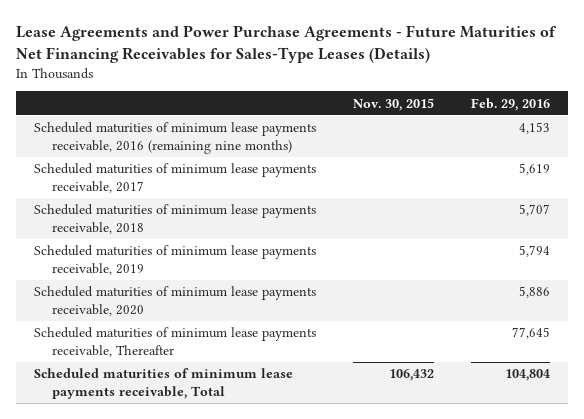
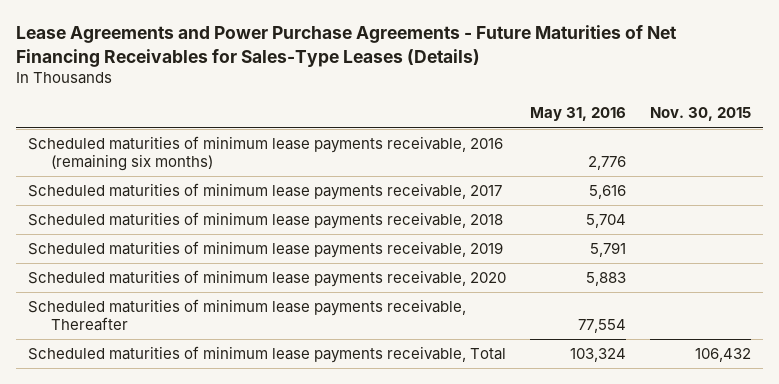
[470,97,550,111] Feb. 29, 2016 -> none
none -> [530,107,627,122] May 31, 2016
[34,122,317,154] Scheduled maturities of minimum lease payments receivable, 2016 (remaining nine months) -> [28,136,504,172] Scheduled maturities of minimum lease payments receivable, 2016 (remaining six months)

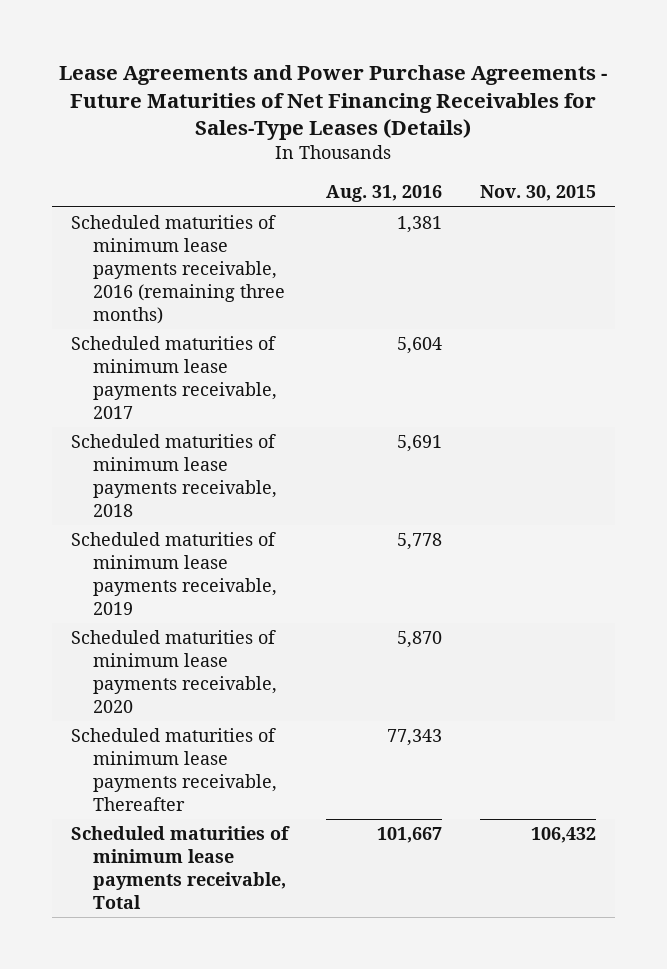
[530,107,627,122] May 31, 2016 -> none
none -> [325,185,442,203] Aug. 31, 2016
[28,136,504,172] Scheduled maturities of minimum lease payments receivable, 2016 (remaining six months) -> [70,215,286,325] Scheduled maturities of minimum lease payments receivable, 2016 (remaining three months)

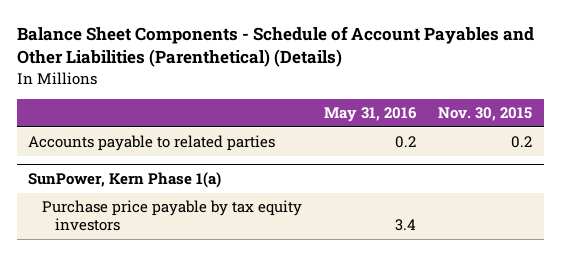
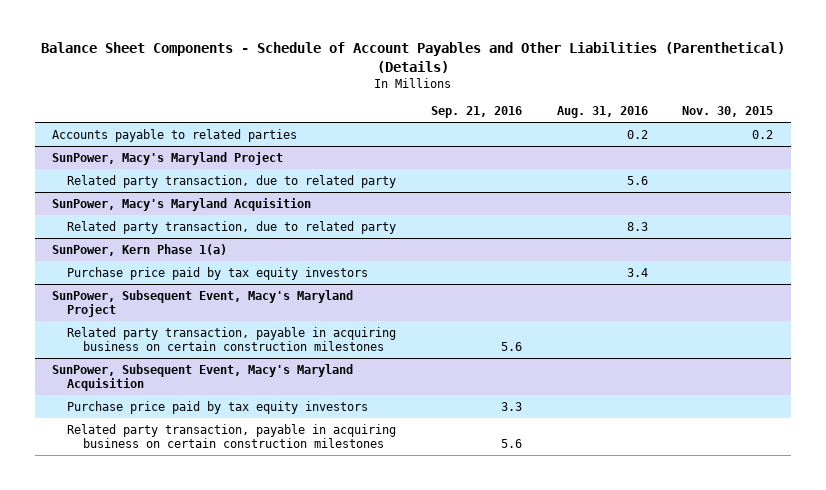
[324,106,418,122] May 31, 2016 -> none
none -> [431,106,523,119] Sep. 21, 2016
none -> [556,106,648,119] Aug. 31, 2016
none -> [52,151,284,165] SunPower, Macy's Maryland Project
none -> [67,174,397,188] Related party transaction, due to related party
none -> [52,197,312,211] SunPower, Macy's Maryland Acquisition
none -> [67,220,397,234] Related party transaction, due to related party
[41,200,302,232] Purchase price payable by tax equity investors -> [67,266,369,280] Purchase price paid by tax equity investors
none -> [52,289,354,318] SunPower, Subsequent Event, Macy's Maryland Project
none -> [67,326,397,352] Related party transaction, payable in acquiring business on certain construction milestones
none -> [52,363,354,392] SunPower, Subsequent Event, Macy's Maryland Acquisition
none -> [67,400,369,414] Purchase price paid by tax equity investors
none -> [67,423,397,449] Related party transaction, payable in acquiring business on certain construction milestones

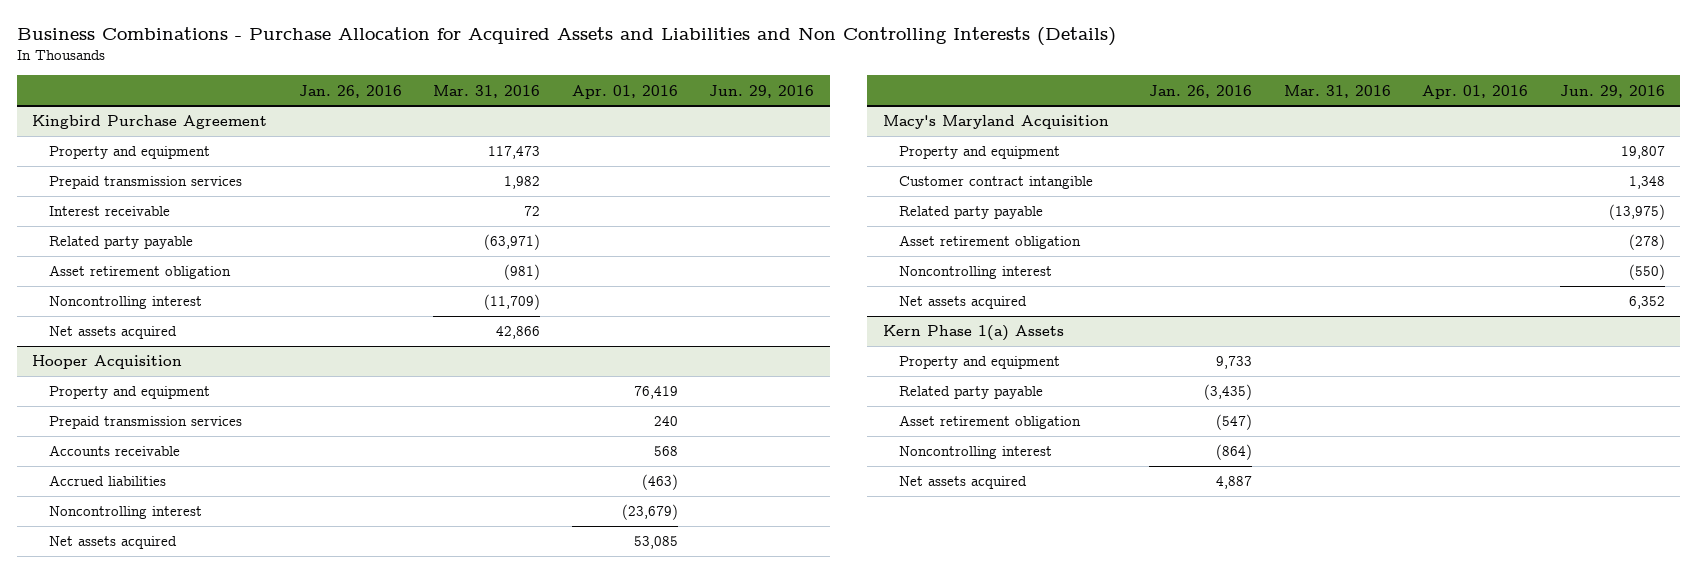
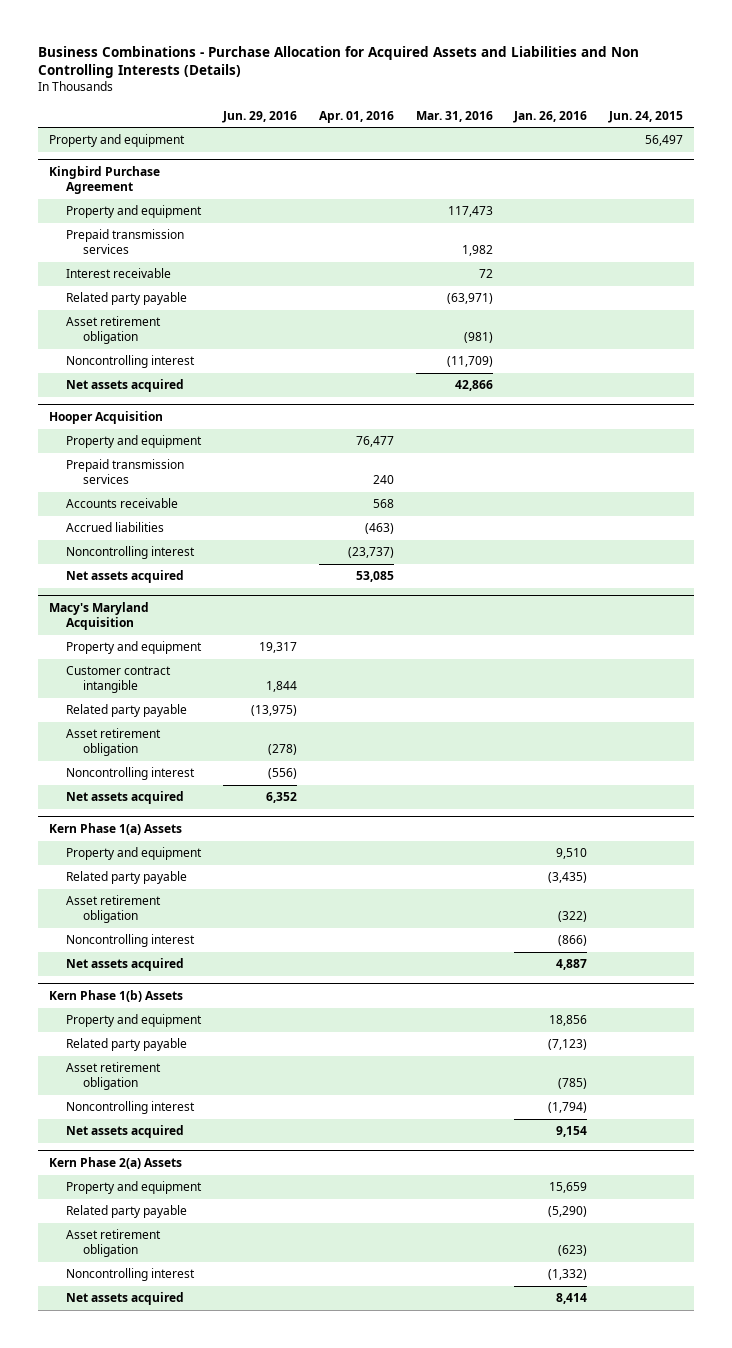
none -> [608,110,684,123] Jun. 24, 2015
none -> [49,134,186,148] Property and equipment
[633,386,678,400] 76,419 -> [355,436,394,448] 76,477
[621,504,678,521] (23,679) -> [347,547,394,559] (23,737)
[1620,146,1665,160] 19,807 -> [259,642,298,654] 19,317
[1628,176,1665,190] 1,348 -> [266,681,298,693] 1,844
[1628,264,1665,281] (550) -> [268,768,298,780] (556)
[1216,356,1253,370] 9,733 -> [556,848,588,860] 9,510
[1216,414,1253,431] (547) -> [558,911,588,923] (322)
[1216,444,1253,461] (864) -> [558,935,588,947] (866)
none -> [49,989,184,1002] Kern Phase 1(b) Assets
none -> [66,1014,203,1028] Property and equipment
none -> [66,1038,188,1052] Related party payable
none -> [66,1062,162,1091] Asset retirement obligation
none -> [66,1101,196,1115] Noncontrolling interest
none -> [66,1125,185,1139] Net assets acquired
none -> [49,1156,183,1169] Kern Phase 2(a) Assets
none -> [66,1181,203,1195] Property and equipment
none -> [66,1205,188,1219] Related party payable
none -> [66,1229,162,1258] Asset retirement obligation
none -> [66,1268,196,1282] Noncontrolling interest
none -> [66,1292,185,1306] Net assets acquired

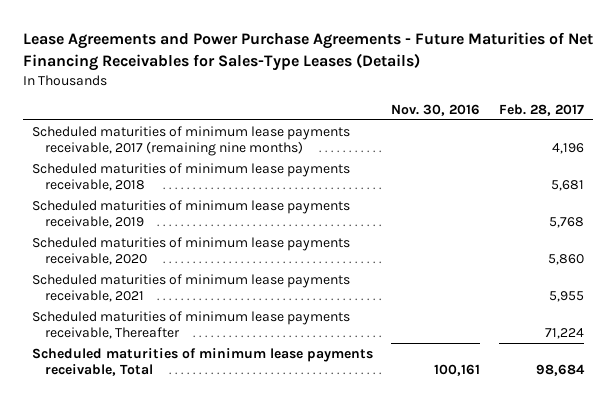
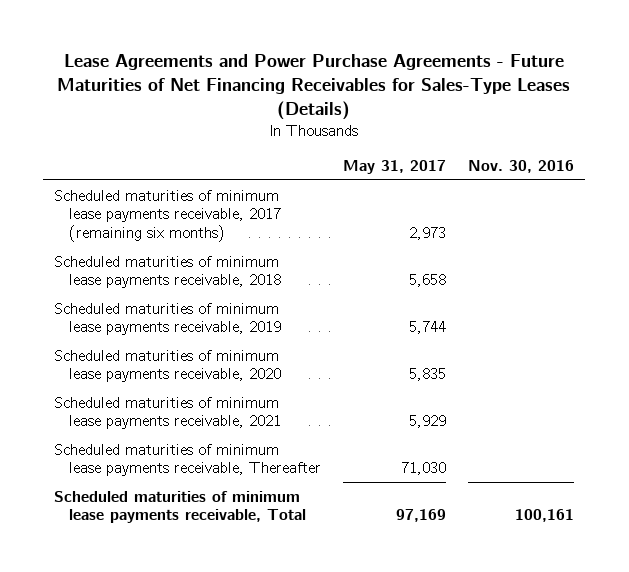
[499,103,585,116] Feb. 28, 2017 -> none
none -> [343,159,447,174] May 31, 2017
[31,125,350,157] Scheduled maturities of minimum lease payments receivable, 2017 (remaining nine months) -> [54,189,281,242] Scheduled maturities of minimum lease payments receivable, 2017 (remaining six months)

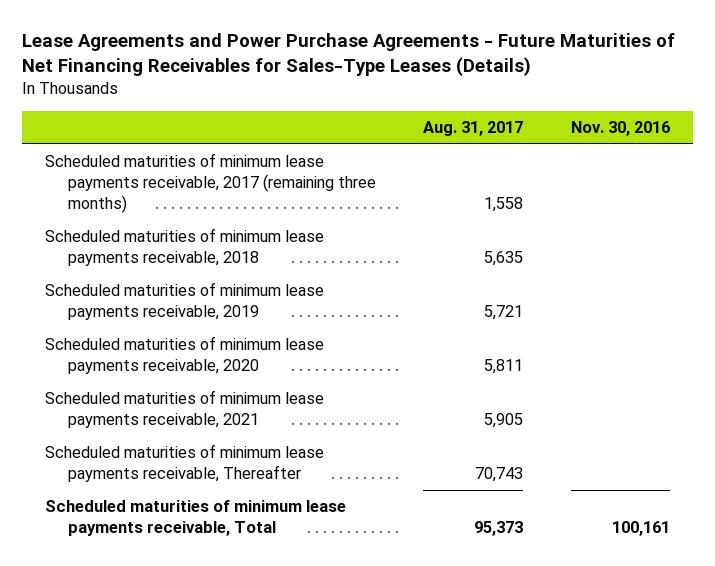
[343,159,447,174] May 31, 2017 -> none
none -> [423,120,524,136] Aug. 31, 2017
[54,189,281,242] Scheduled maturities of minimum lease payments receivable, 2017 (remaining six months) -> [45,153,376,214] Scheduled maturities of minimum lease payments receivable, 2017 (remaining three months)

